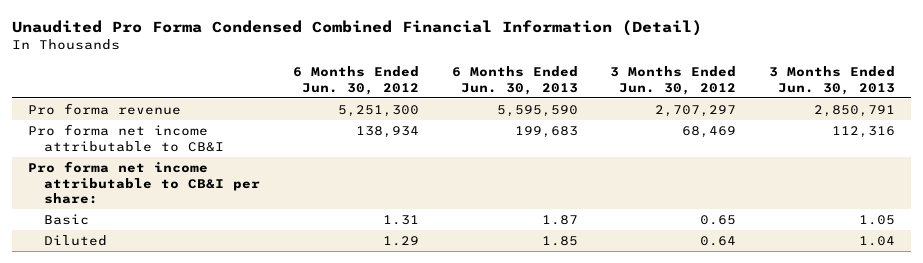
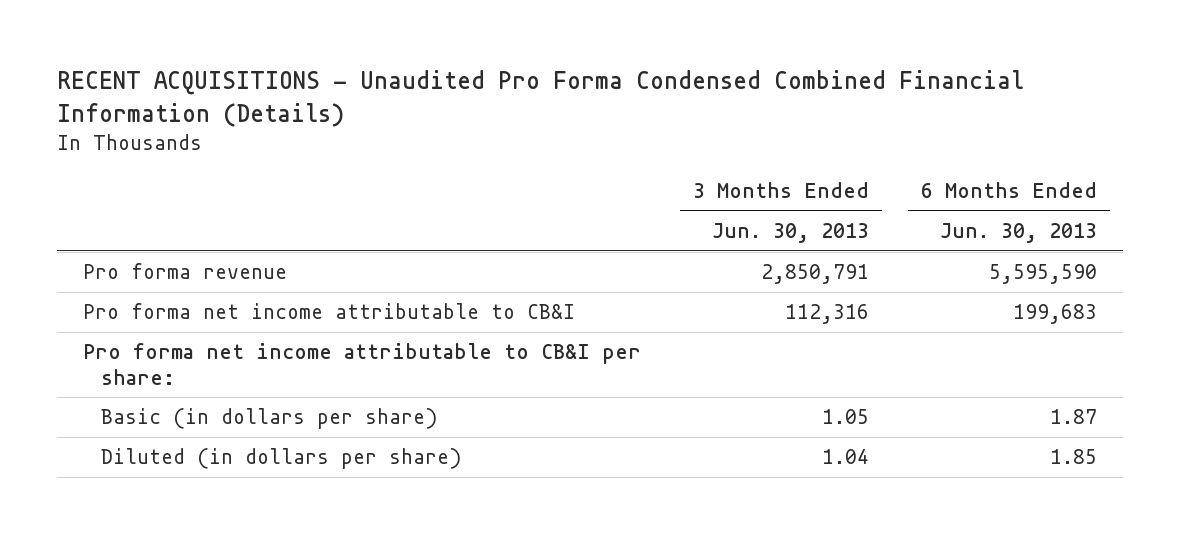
[11,19,702,36] Unaudited Pro Forma Condensed Combined Financial Information (Detail) -> [56,70,1024,127] RECENT ACQUISITIONS - Unaudited Pro Forma Condensed Combined Financial Information (Details)
[292,66,419,95] 6 Months Ended Jun. 30, 2012 -> none
[610,66,737,95] 3 Months Ended Jun. 30, 2012 -> none
[44,214,90,226] Basic -> [100,408,438,430] Basic (in dollars per share)
[44,235,108,247] Diluted -> [100,448,462,470] Diluted (in dollars per share)

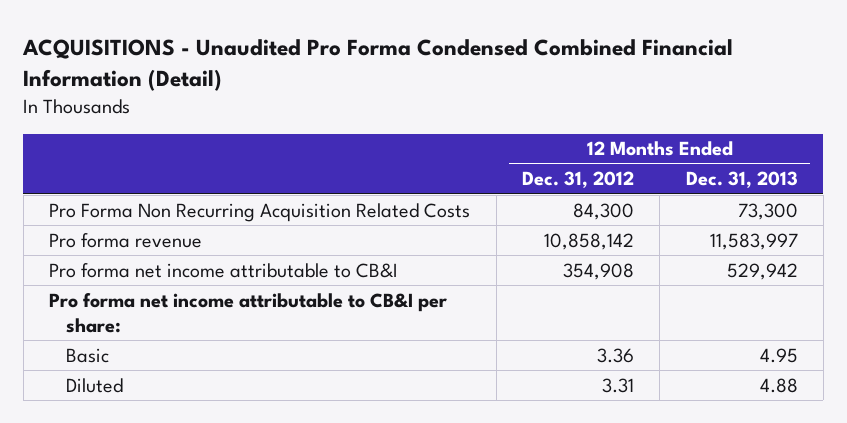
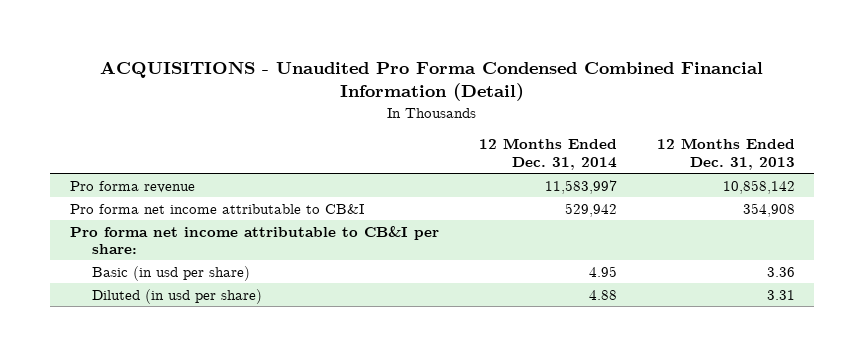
[521,171,634,189] Dec. 31, 2012 -> none
none -> [478,138,617,171] 12 Months Ended Dec. 31, 2014
[49,202,471,222] Pro Forma Non Recurring Acquisition Related Costs -> none
[709,232,798,250] 11,583,997 -> [722,179,795,194] 10,858,142
[726,262,798,280] 529,942 -> [742,202,795,217] 354,908
[65,347,109,363] Basic -> [91,265,250,281] Basic (in usd per share)
[759,347,798,363] 4.95 -> [766,266,795,277] 3.36
[65,377,123,393] Diluted -> [91,288,262,304] Diluted (in usd per share)
[759,377,798,393] 4.88 -> [766,289,795,300] 3.31

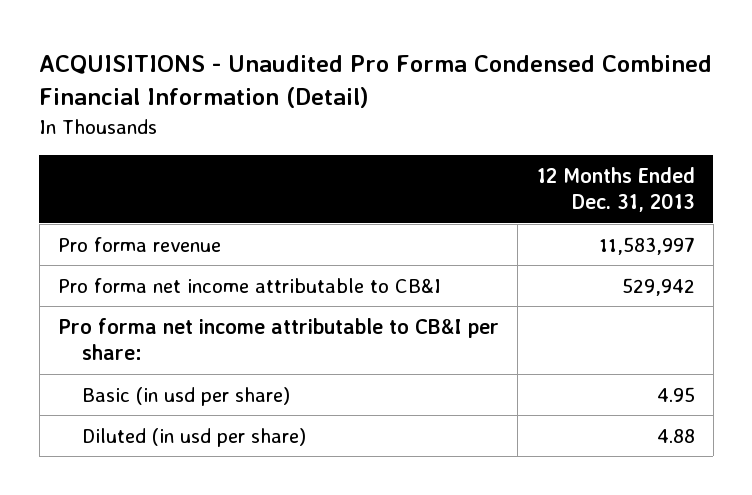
[478,138,617,171] 12 Months Ended Dec. 31, 2014 -> none
[722,179,795,194] 10,858,142 -> [598,236,695,255] 11,583,997
[742,202,795,217] 354,908 -> [621,277,695,296] 529,942
[766,266,795,277] 3.36 -> [656,386,695,402] 4.95
[766,289,795,300] 3.31 -> [656,428,695,443] 4.88

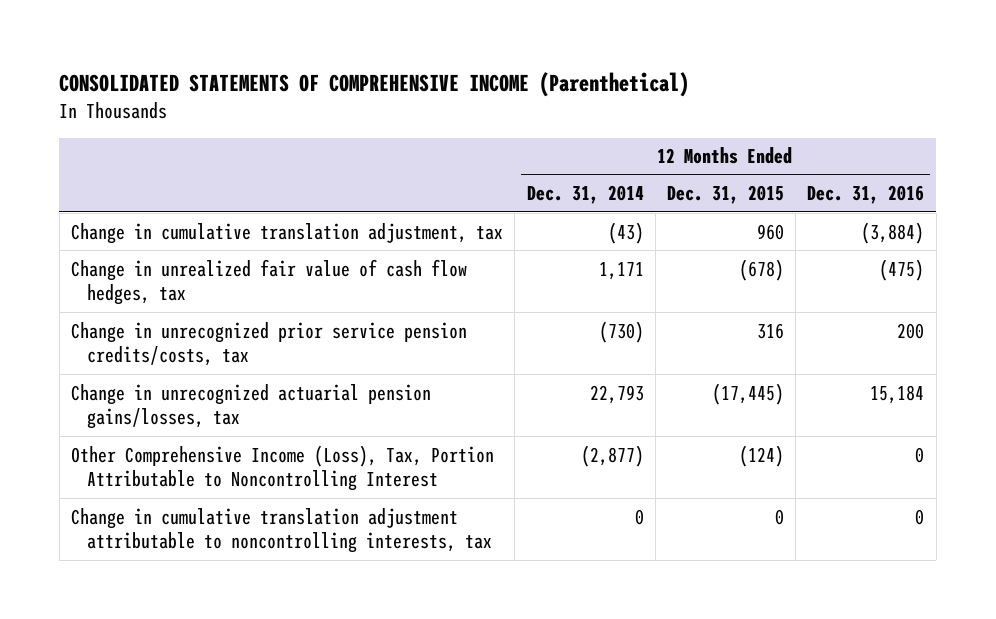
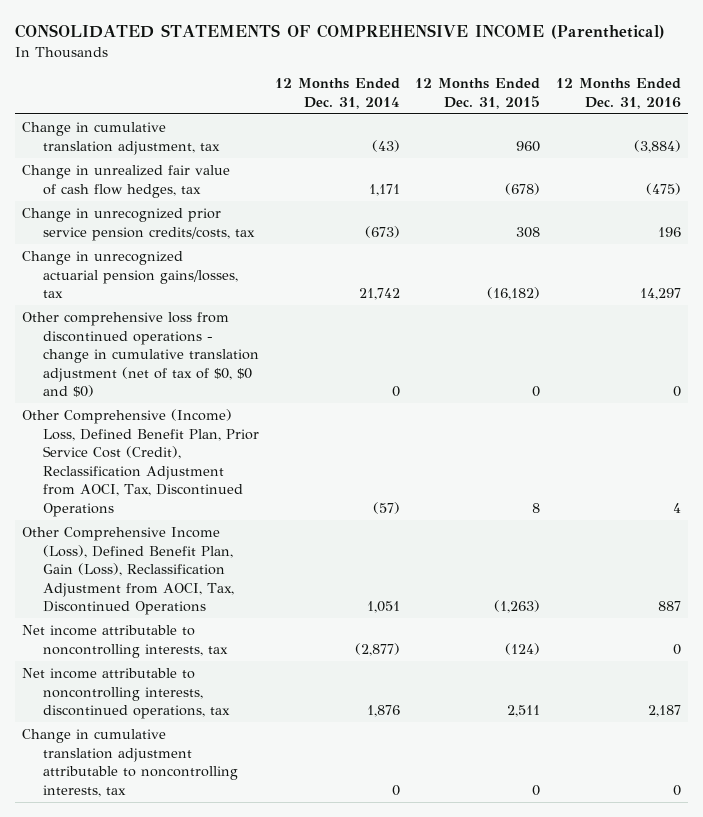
[598,320,644,343] (730) -> [364,225,400,238] (673)
[756,322,784,339] 316 -> [516,226,541,238] 308
[897,322,925,339] 200 -> [657,226,681,237] 196
[589,384,644,404] 22,793 -> [358,288,400,301] 21,742
[711,382,784,405] (17,445) -> [487,287,541,301] (16,182)
[870,384,925,404] 15,184 -> [639,288,681,301] 14,297
none -> [22,312,260,398] Other comprehensive loss from discontinued operations - change in cumulative translation adjustment (net of tax of $0, $0 and $0)
none -> [22,409,260,517] Other Comprehensive (Income) Loss, Defined Benefit Plan, Prior Service Cost (Credit), Reclassification Adjustment from AOCI, Tax, Discontinued Operations
none -> [22,527,235,616] Other Comprehensive Income (Loss), Defined Benefit Plan, Gain (Loss), Reclassification Adjustment from AOCI, Tax, Discontinued Operations
[71,444,495,492] Other Comprehensive Income (Loss), Tax, Portion Attributable to Noncontrolling Interest -> [22,625,229,658] Net income attributable to noncontrolling interests, tax
none -> [22,668,231,720] Net income attributable to noncontrolling interests, discontinued operations, tax

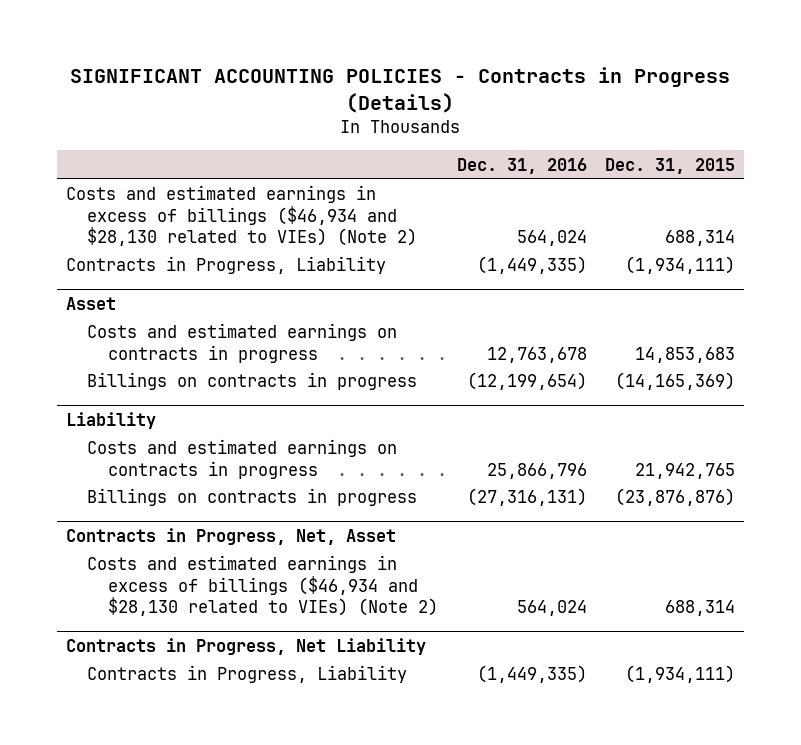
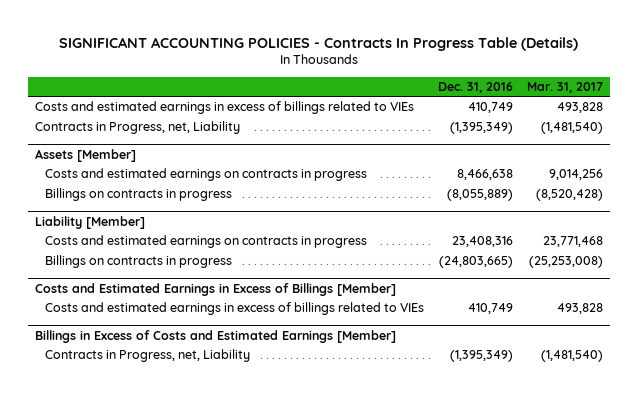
[70,67,731,113] SIGNIFICANT ACCOUNTING POLICIES - Contracts in Progress (Details) -> [59,36,579,51] SIGNIFICANT ACCOUNTING POLICIES - Contracts In Progress Table (Details)
[604,157,735,174] Dec. 31, 2015 -> none
none -> [526,82,603,94] Mar. 31, 2017
[65,185,418,246] Costs and estimated earnings in excess of billings ($46,934 and $28,130 related to VIEs) (Note 2) -> [35,101,415,115] Costs and estimated earnings in excess of billings related to VIEs
[516,229,587,246] 564,024 -> [467,102,513,114] 410,749
[65,256,386,275] Contracts in Progress, Liability -> [35,121,241,135] Contracts in Progress, net, Liability
[476,256,587,275] (1,449,335) -> [449,122,513,135] (1,395,349)
[65,296,116,310] Asset -> [35,148,137,162] Assets [Member]
[486,346,587,363] 12,763,678 -> [456,169,513,181] 8,466,638
[466,372,587,391] (12,199,654) -> [446,189,513,202] (8,055,889)
[65,411,156,429] Liability -> [35,215,146,229] Liability [Member]
[486,462,587,479] 25,866,796 -> [451,236,513,248] 23,408,316
[466,488,587,507] (27,316,131) -> [438,256,513,269] (24,803,665)
[65,527,396,545] Contracts in Progress, Net, Asset -> [35,282,397,296] Costs and Estimated Earnings in Excess of Billings [Member]
[87,555,439,616] Costs and estimated earnings in excess of billings ($46,934 and $28,130 related to VIEs) (Note 2) -> [44,302,424,316] Costs and estimated earnings in excess of billings related to VIEs
[516,599,587,616] 564,024 -> [467,303,513,315] 410,749
[65,637,426,655] Contracts in Progress, Net Liability -> [35,329,397,343] Billings in Excess of Costs and Estimated Earnings [Member]
[87,665,408,684] Contracts in Progress, Liability -> [44,349,250,363] Contracts in Progress, net, Liability
[476,665,587,684] (1,449,335) -> [449,350,513,363] (1,395,349)

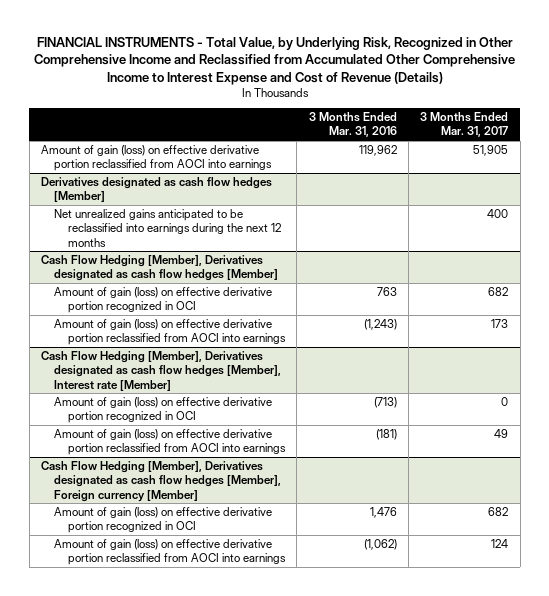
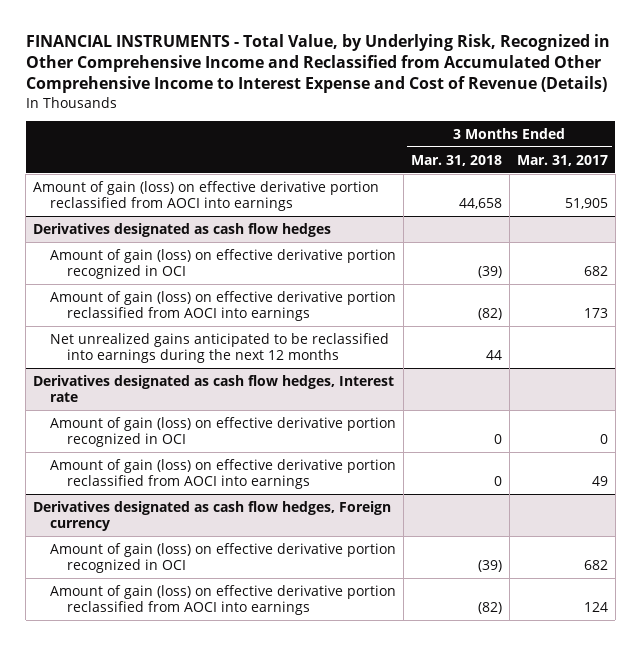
[308,112,397,138] 3 Months Ended Mar. 31, 2016 -> none
none -> [410,154,502,166] Mar. 31, 2018
[54,208,281,247] Net unrealized gains anticipated to be reclassified into earnings during the next 12 months -> none
[40,254,279,282] Cash Flow Hedging [Member], Derivatives designated as cash flow hedges [Member] -> none
[40,176,272,203] Derivatives designated as cash flow hedges [Member] -> [33,222,332,237] Derivatives designated as cash flow hedges
none -> [50,332,390,363] Net unrealized gains anticipated to be reclassified into earnings during the next 12 months
[40,350,282,391] Cash Flow Hedging [Member], Derivatives designated as cash flow hedges [Member], Interest rate [Member] -> [33,374,395,402] Derivatives designated as cash flow hedges, Interest rate
[40,460,282,502] Cash Flow Hedging [Member], Derivatives designated as cash flow hedges [Member], Foreign currency [Member] -> [33,500,392,531] Derivatives designated as cash flow hedges, Foreign currency

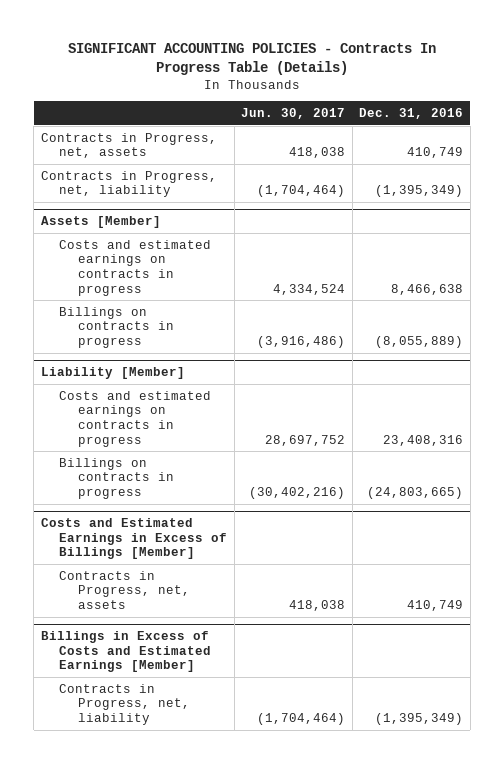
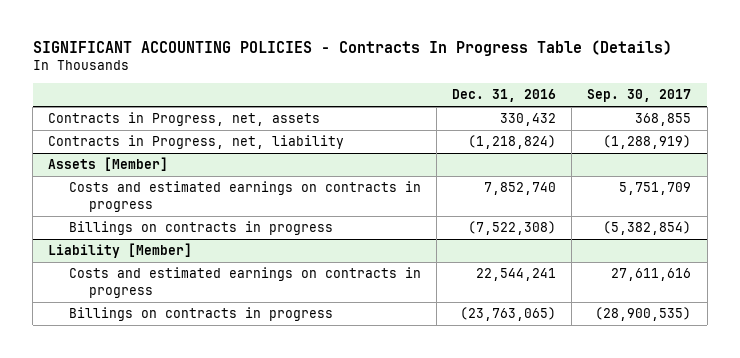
[241,107,346,119] Jun. 30, 2017 -> none
none -> [587,89,692,103] Sep. 30, 2017
[407,147,464,159] 410,749 -> [499,113,556,127] 330,432
[375,185,464,198] (1,395,349) -> [467,135,556,150] (1,218,824)
[391,283,464,295] 8,466,638 -> [483,182,556,196] 7,852,740
[375,336,464,349] (8,055,889) -> [467,221,556,236] (7,522,308)
[40,518,228,560] Costs and Estimated Earnings in Excess of Billings [Member] -> none
[59,570,190,610] Contracts in Progress, net, assets -> none
[40,631,212,673] Billings in Excess of Costs and Estimated Earnings [Member] -> none
[59,683,190,726] Contracts in Progress, net, liability -> none
[383,434,464,446] 23,408,316 -> [475,268,556,282] 22,544,241
[367,487,464,500] (24,803,665) -> [459,307,556,322] (23,763,065)

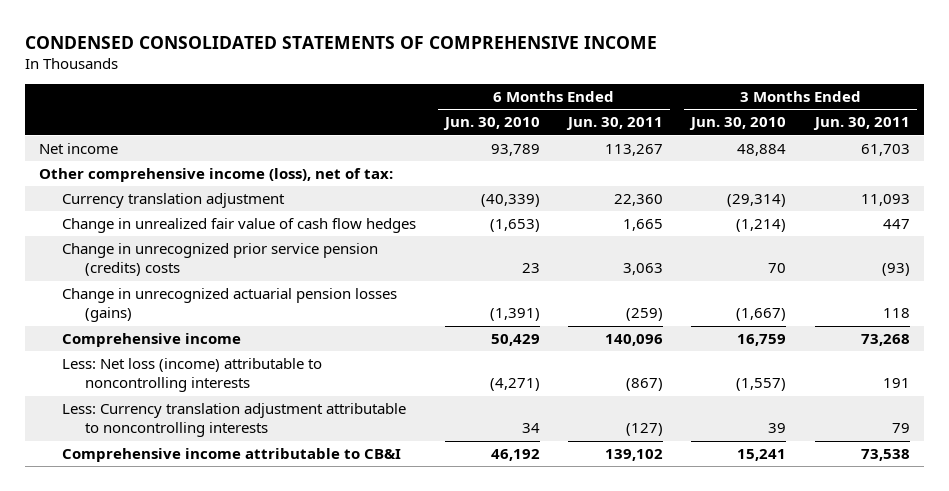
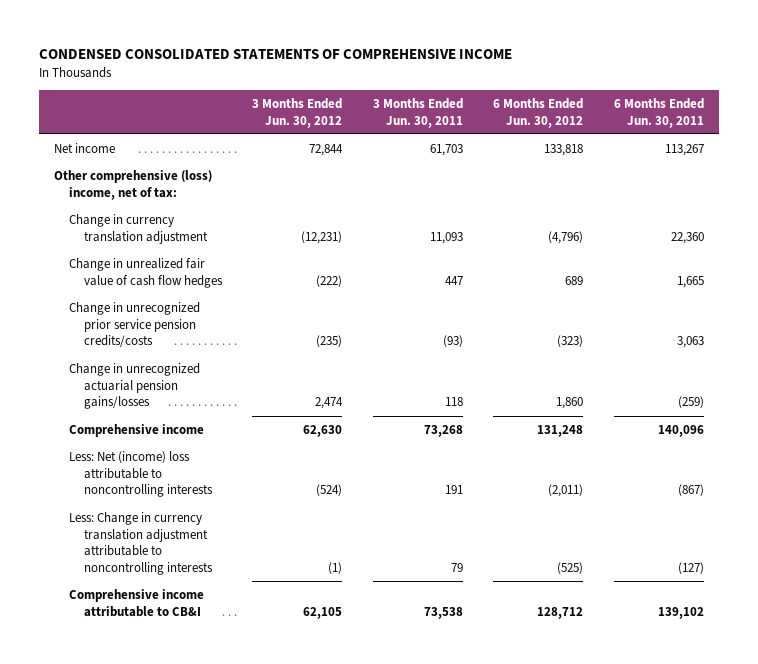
[442,117,540,131] Jun. 30, 2010 -> none
[689,117,787,131] Jun. 30, 2010 -> none
none -> [252,97,343,128] 3 Months Ended Jun. 30, 2012
none -> [493,97,584,128] 6 Months Ended Jun. 30, 2012
[39,168,394,183] Other comprehensive income (loss), net of tax: -> [54,169,213,200] Other comprehensive (loss) income, net of tax:
[62,193,286,209] Currency translation adjustment -> [68,213,208,244] Change in currency translation adjustment
[62,243,379,277] Change in unrecognized prior service pension (credits) costs -> [68,301,200,348] Change in unrecognized prior service pension credits/costs
[62,288,398,323] Change in unrecognized actuarial pension losses (gains) -> [68,362,200,410] Change in unrecognized actuarial pension gains/losses
[62,358,323,393] Less: Net loss (income) attributable to noncontrolling interests -> [68,450,213,498] Less: Net (income) loss attributable to noncontrolling interests
[62,403,407,438] Less: Currency translation adjustment attributable to noncontrolling interests -> [68,511,213,576] Less: Change in currency translation adjustment attributable to noncontrolling interests

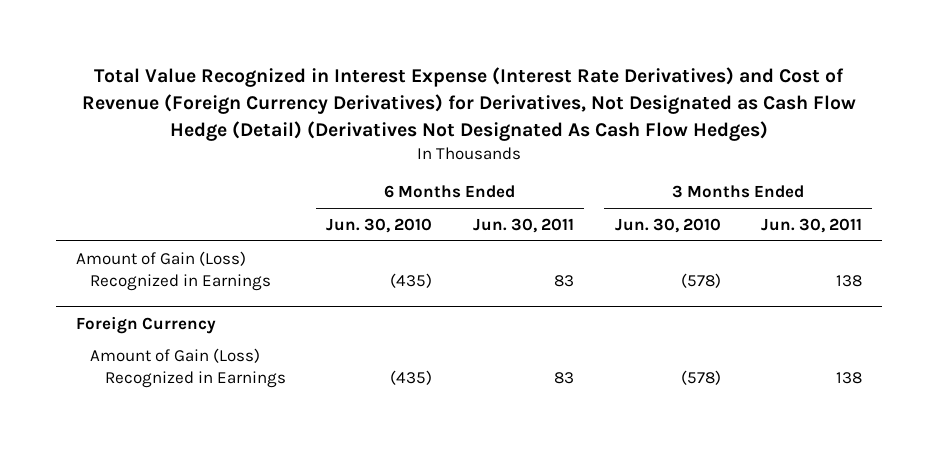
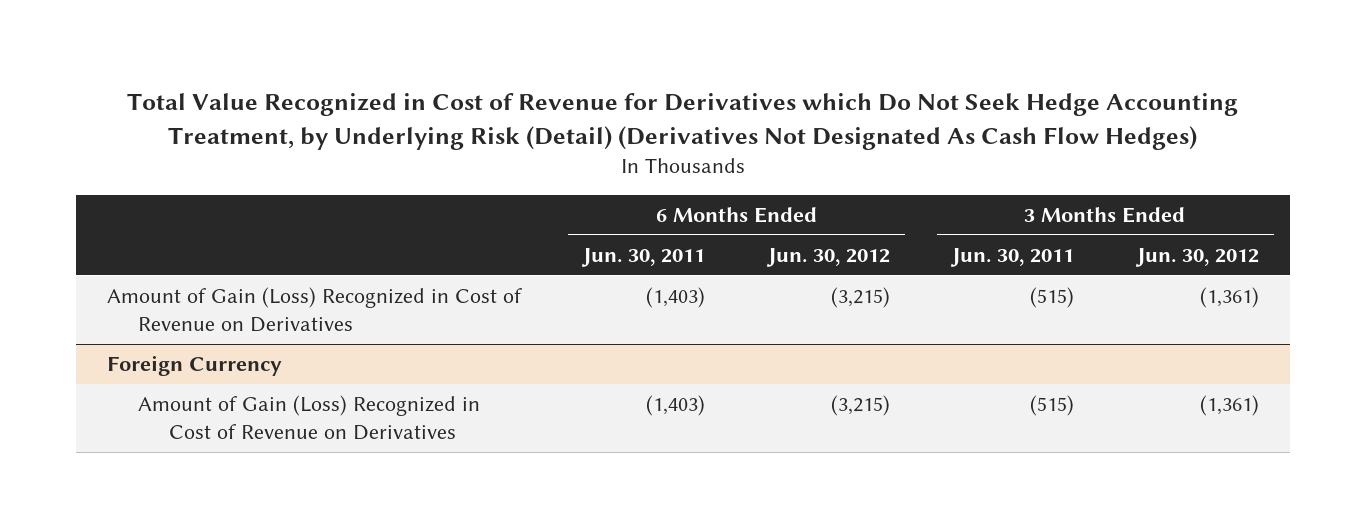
[82,67,857,141] Total Value Recognized in Interest Expense (Interest Rate Derivatives) and Cost of Revenue (Foreign Currency Derivatives) for Derivatives, Not Designated as Cash Flow Hedge (Detail) (Derivatives Not Designated As Cash Flow Hedges) -> [126,92,1238,150] Total Value Recognized in Cost of Revenue for Derivatives which Do Not Seek Hedge Accounting Treatment, by Underlying Risk (Detail) (Derivatives Not Designated As Cash Flow Hedges)
[326,217,433,233] Jun. 30, 2010 -> none
[614,217,721,233] Jun. 30, 2010 -> none
none -> [765,247,890,267] Jun. 30, 2012
none -> [1134,247,1259,267] Jun. 30, 2012
[76,250,272,291] Amount of Gain (Loss) Recognized in Earnings -> [107,287,523,333] Amount of Gain (Loss) Recognized in Cost of Revenue on Derivatives
[553,274,574,287] 83 -> [646,287,706,309] (1,403)
[836,274,863,287] 138 -> [1030,287,1075,309] (515)
[90,347,286,388] Amount of Gain (Loss) Recognized in Earnings -> [138,395,481,441] Amount of Gain (Loss) Recognized in Cost of Revenue on Derivatives
[553,371,574,384] 83 -> [646,395,706,417] (1,403)
[836,371,863,384] 138 -> [1030,395,1075,417] (515)

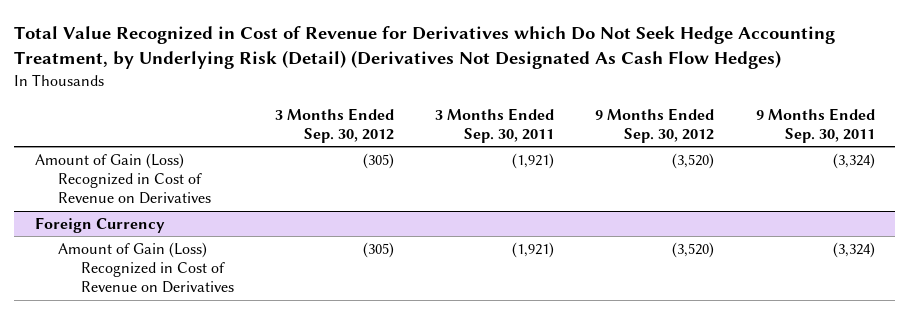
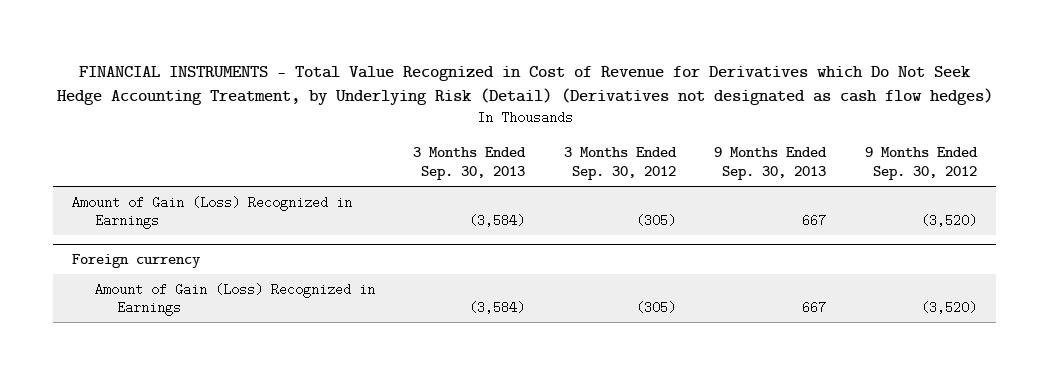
[14,26,836,69] Total Value Recognized in Cost of Revenue for Derivatives which Do Not Seek Hedge Accounting Treatment, by Underlying Risk (Detail) (Derivatives Not Designated As Cash Flow Hedges) -> [56,66,993,106] FINANCIAL INSTRUMENTS - Total Value Recognized in Cost of Revenue for Derivatives which Do Not Seek Hedge Accounting Treatment, by Underlying Risk (Detail) (Derivatives not designated as cash flow hedges)
[435,107,555,143] 3 Months Ended Sep. 30, 2011 -> none
[755,107,875,143] 9 Months Ended Sep. 30, 2011 -> none
none -> [413,147,527,181] 3 Months Ended Sep. 30, 2013
none -> [714,147,828,181] 9 Months Ended Sep. 30, 2013
[34,152,211,205] Amount of Gain (Loss) Recognized in Cost of Revenue on Derivatives -> [72,195,353,230] Amount of Gain (Loss) Recognized in Earnings
[34,216,165,233] Foreign Currency -> [72,253,202,268] Foreign currency
[57,241,234,294] Amount of Gain (Loss) Recognized in Cost of Revenue on Derivatives -> [94,282,375,317] Amount of Gain (Loss) Recognized in Earnings

